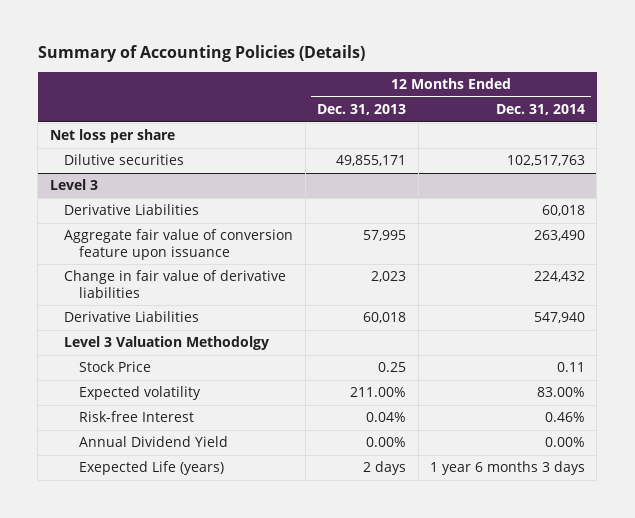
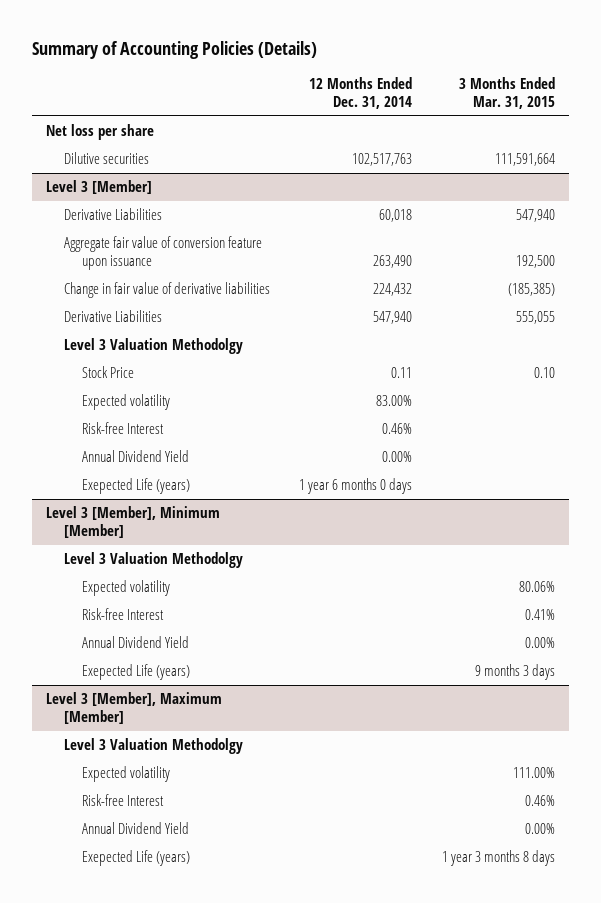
[317,103,407,115] Dec. 31, 2013 -> none
none -> [458,77,555,110] 3 Months Ended Mar. 31, 2015
[49,179,98,191] Level 3 -> [46,180,153,195] Level 3 [Member]
[429,461,585,476] 1 year 6 months 3 days -> [299,478,413,495] 1 year 6 months 0 days
none -> [46,506,221,539] Level 3 [Member], Minimum [Member]
none -> [64,552,244,569] Level 3 Valuation Methodolgy
none -> [82,580,171,597] Expected volatility
none -> [82,608,165,621] Risk-free Interest
none -> [82,636,190,649] Annual Dividend Yield
none -> [82,664,191,681] Exepected Life (years)
none -> [46,692,223,725] Level 3 [Member], Maximum [Member]
none -> [64,738,244,755] Level 3 Valuation Methodolgy
none -> [82,766,171,783] Expected volatility
none -> [82,794,165,807] Risk-free Interest
none -> [82,822,190,835] Annual Dividend Yield
none -> [82,850,191,867] Exepected Life (years)

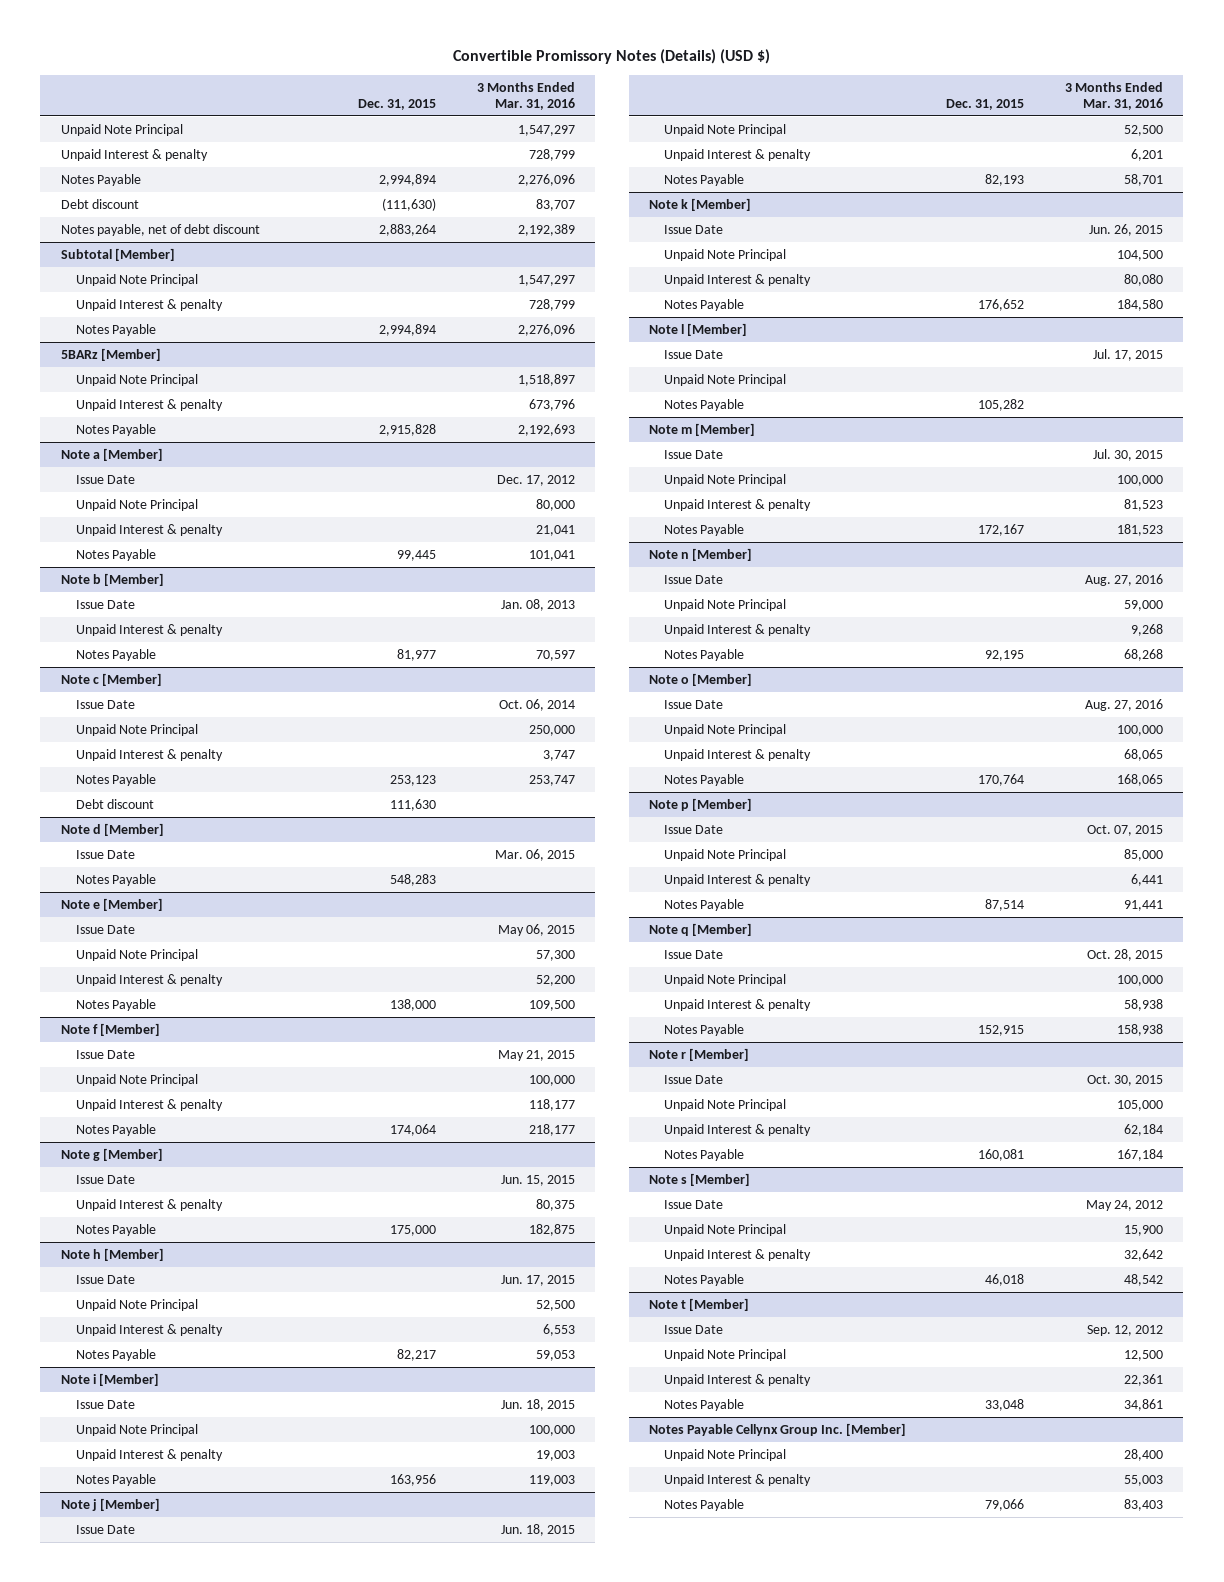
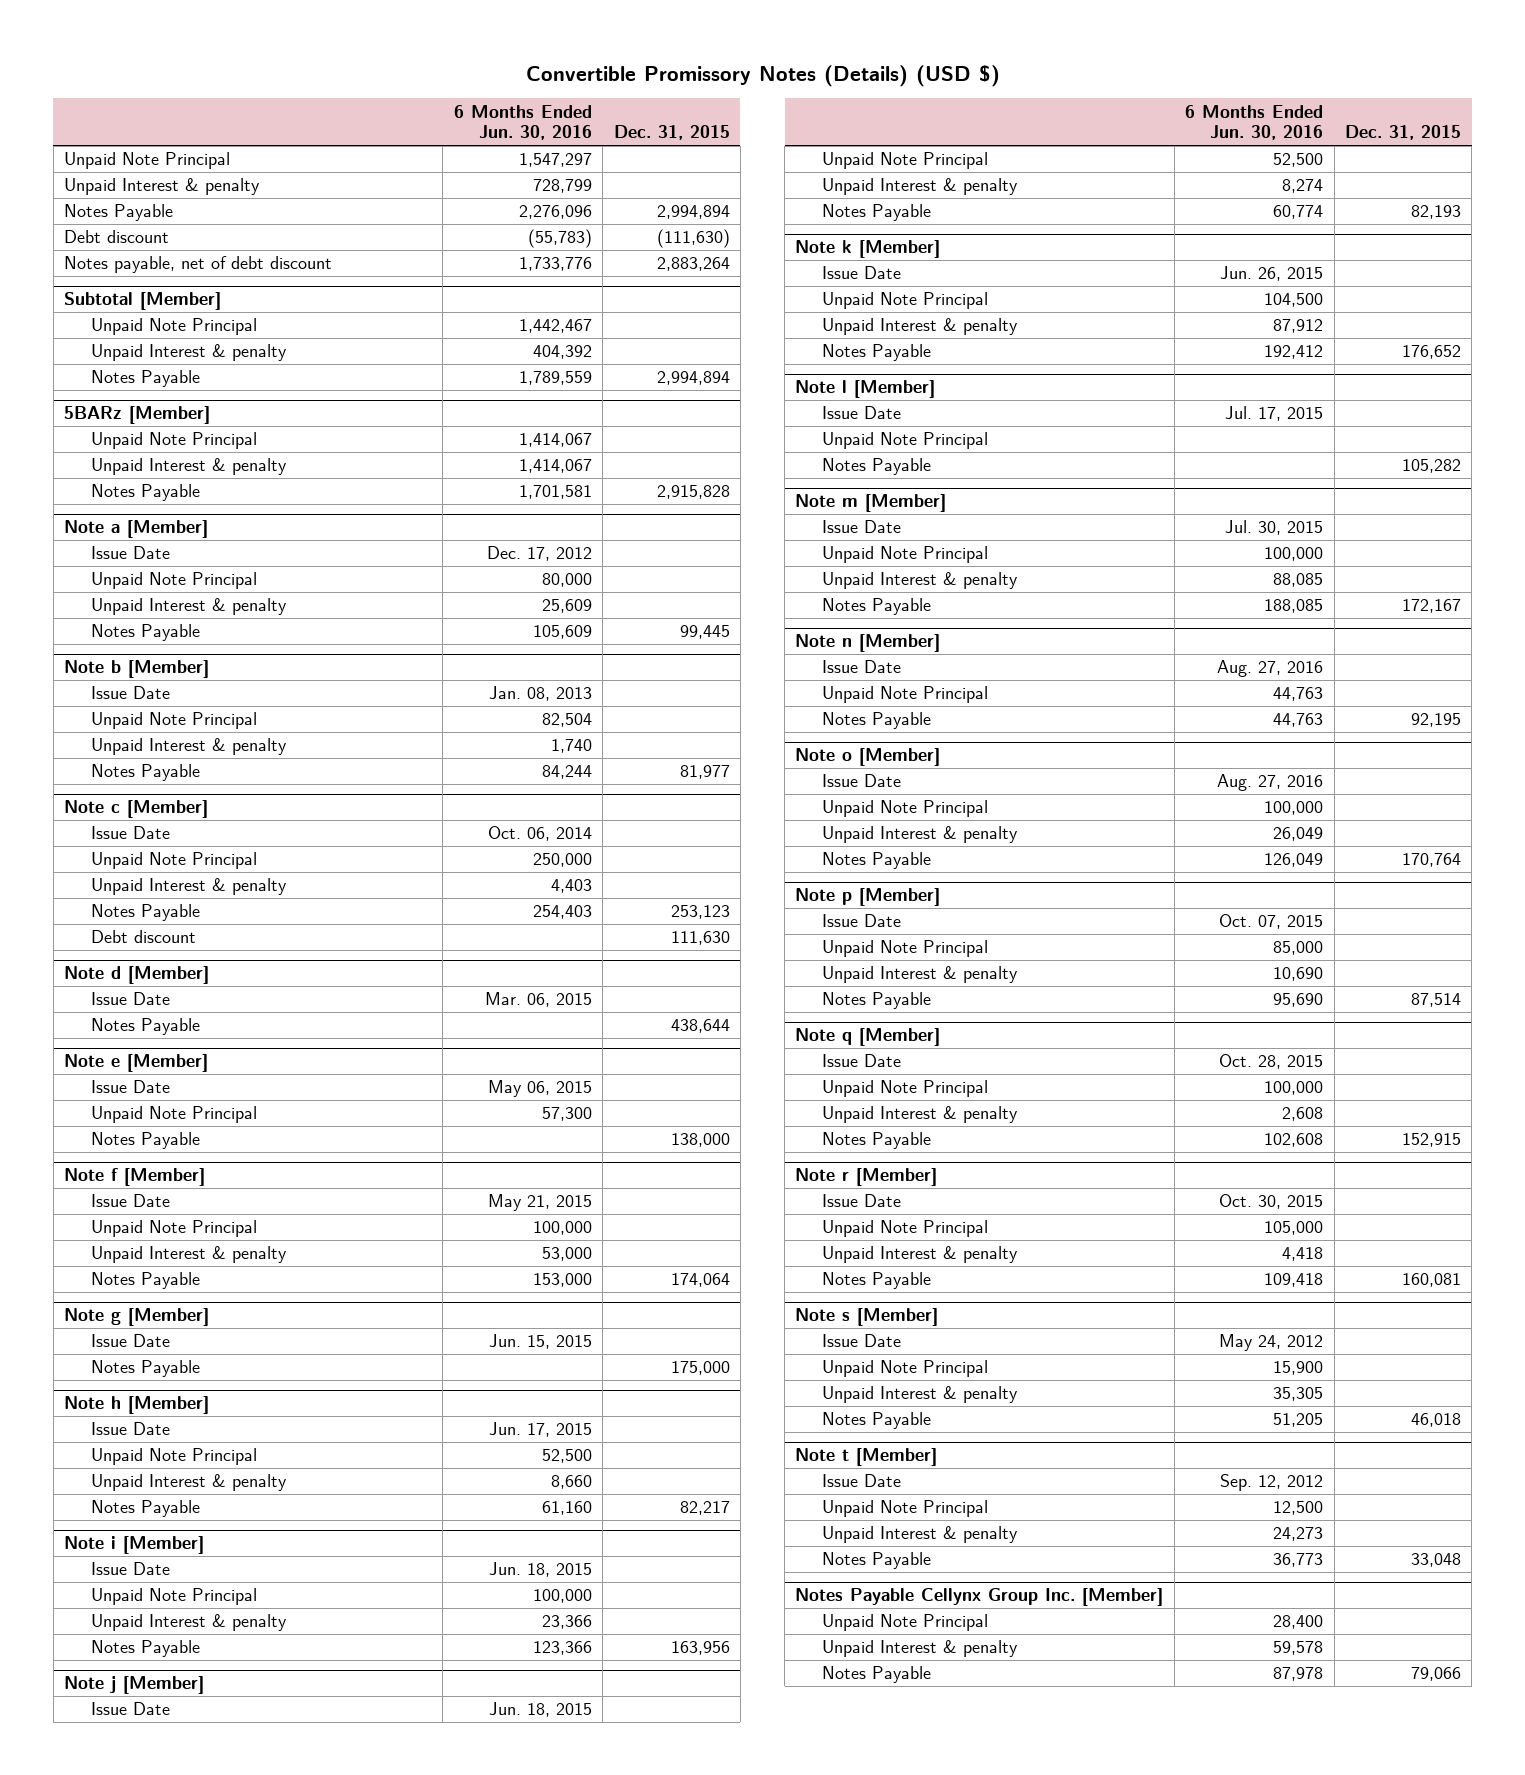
[476,81,575,110] 3 Months Ended Mar. 31, 2016 -> none
none -> [453,104,592,141] 6 Months Ended Jun. 30, 2016
none -> [90,712,257,730] Unpaid Note Principal
[390,873,437,886] 548,283 -> [670,1019,730,1034] 438,644
[75,973,223,986] Unpaid Interest & penalty -> none
[75,1198,223,1211] Unpaid Interest & penalty -> none
[664,623,812,636] Unpaid Interest & penalty -> none

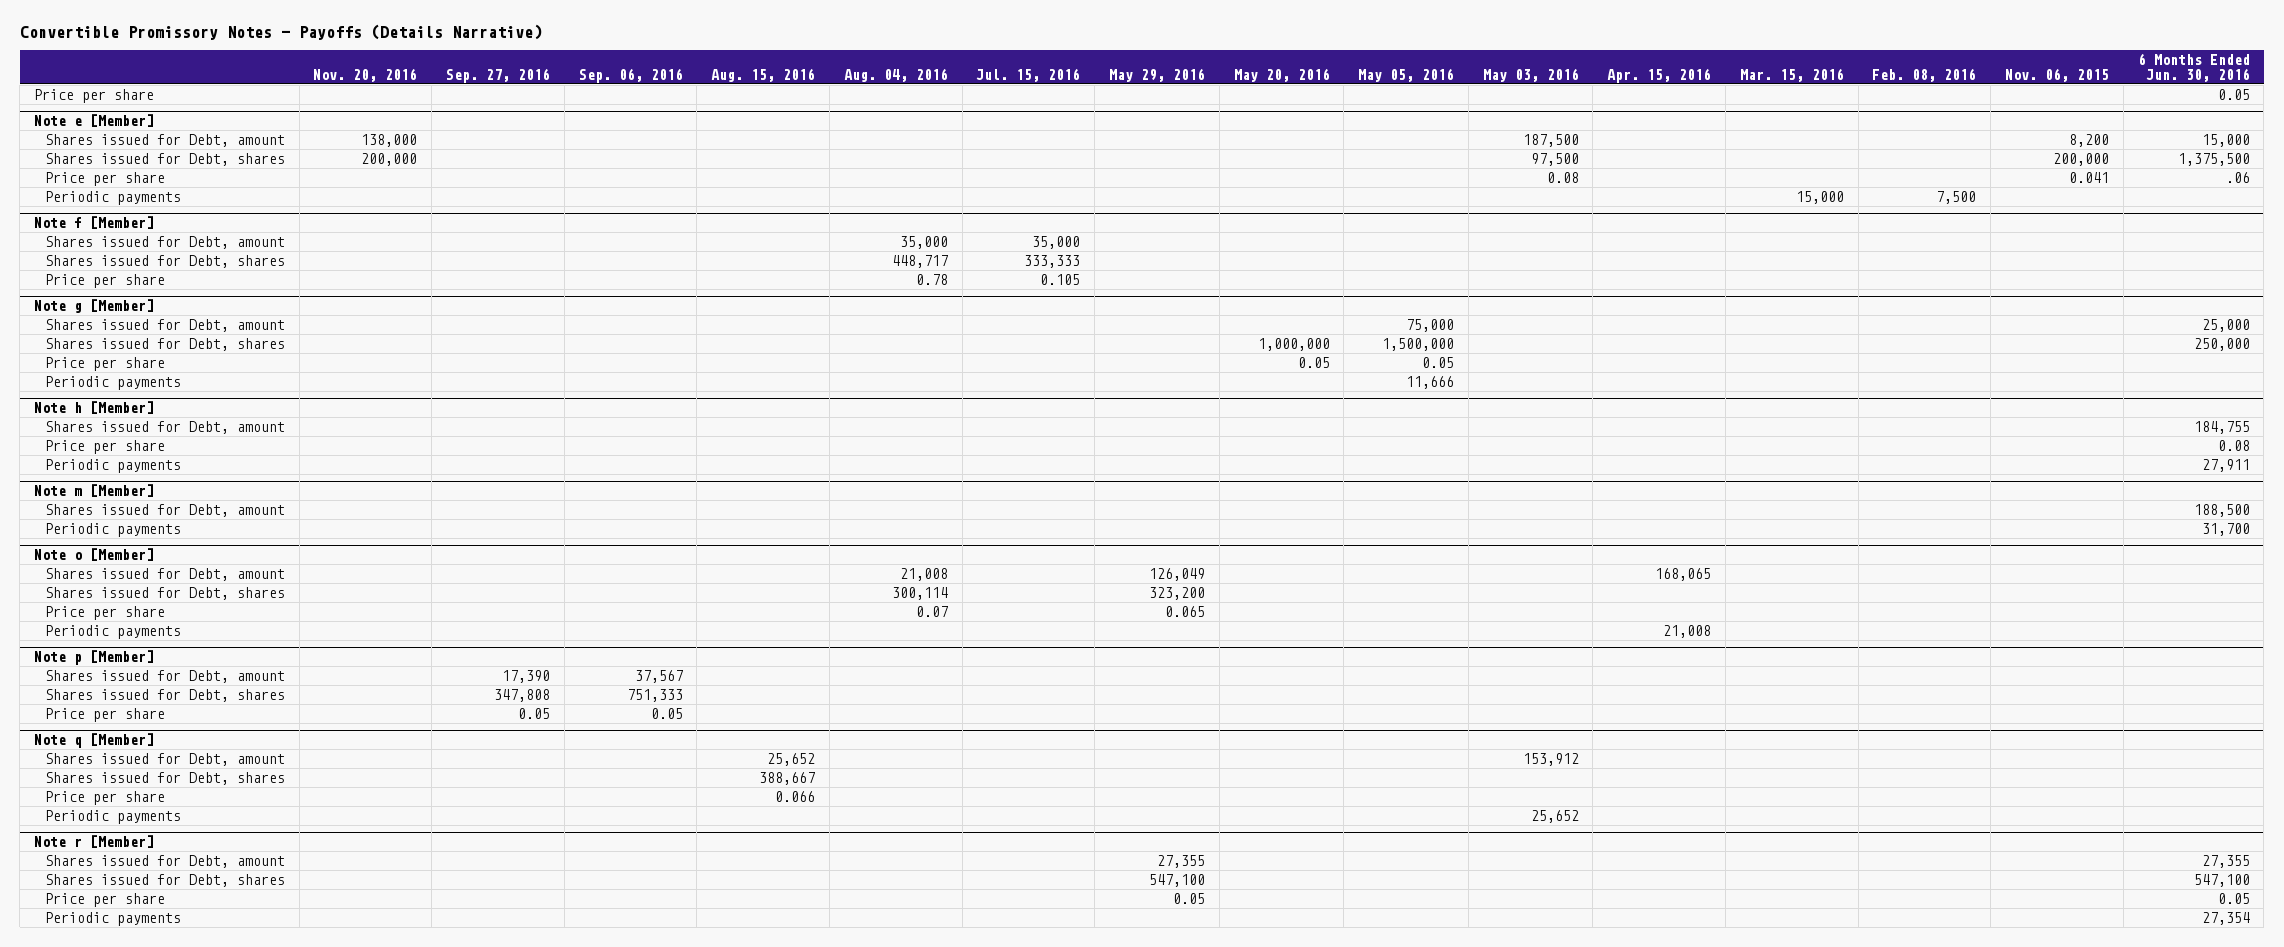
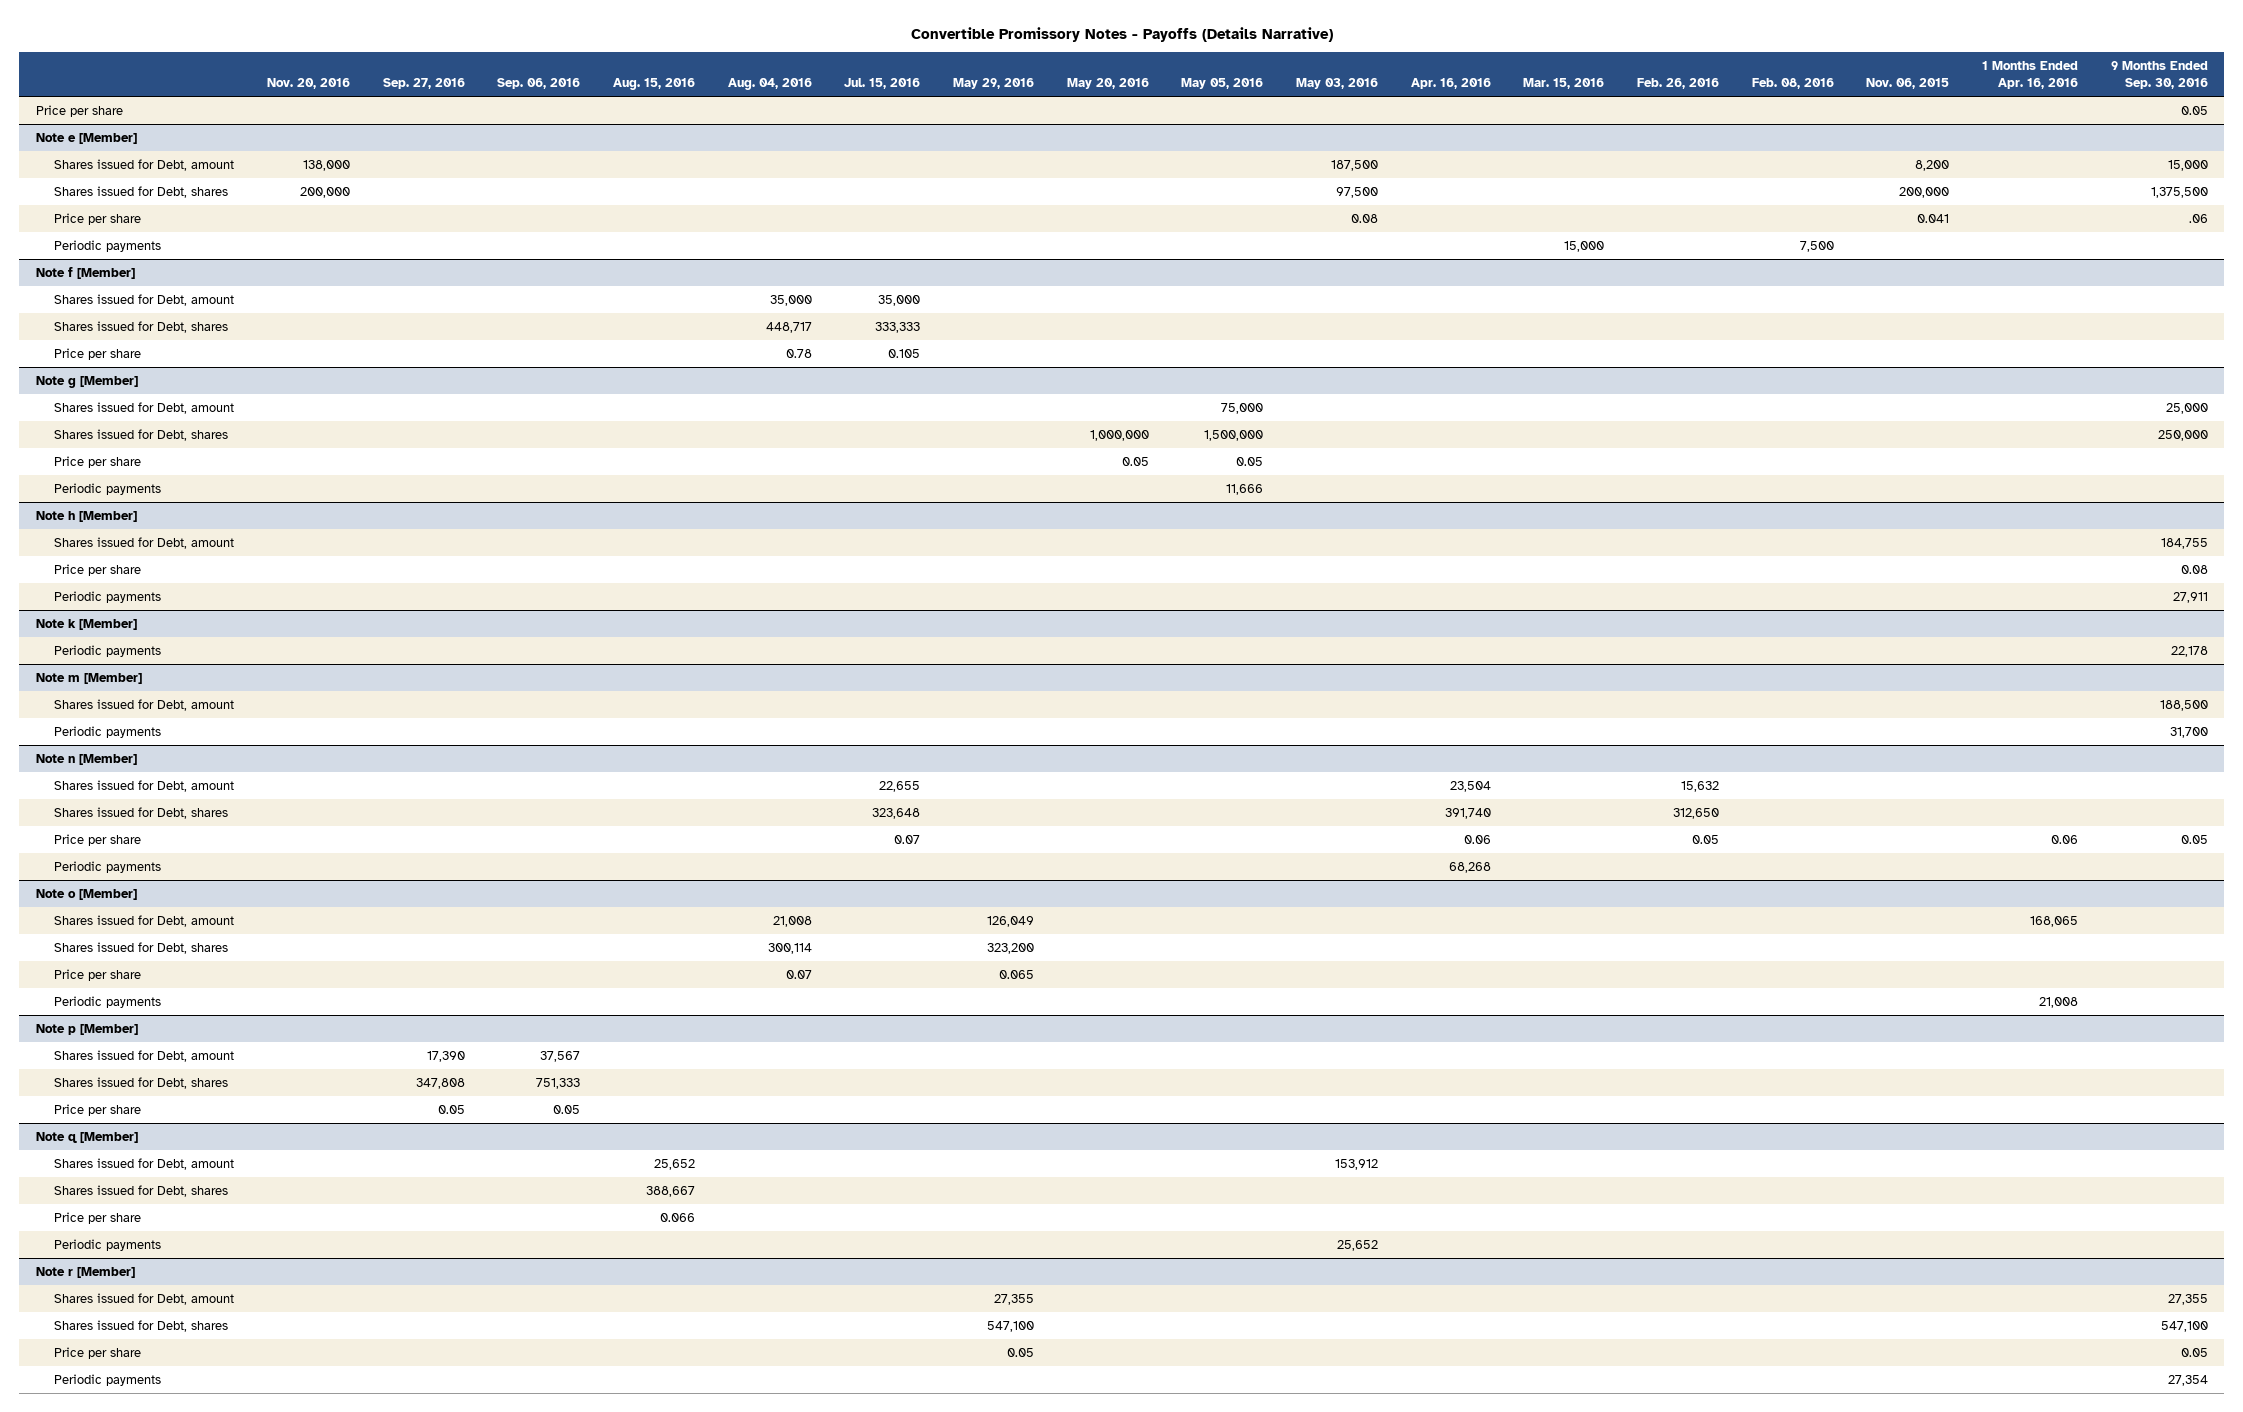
[1607,67,1712,83] Apr. 15, 2016 -> none
[2137,52,2250,82] 6 Months Ended Jun. 30, 2016 -> none
none -> [1410,77,1491,89] Apr. 16, 2016
none -> [1636,77,1719,89] Feb. 26, 2016
none -> [1981,61,2078,89] 1 Months Ended Apr. 16, 2016
none -> [2110,61,2208,89] 9 Months Ended Sep. 30, 2016
none -> [35,618,137,630] Note k [Member]
none -> [54,644,162,657] Periodic payments
none -> [35,753,137,765] Note n [Member]
none -> [54,779,235,792] Shares issued for Debt, amount
none -> [54,806,229,819] Shares issued for Debt, shares
none -> [54,833,142,846] Price per share
none -> [54,860,162,873] Periodic payments

